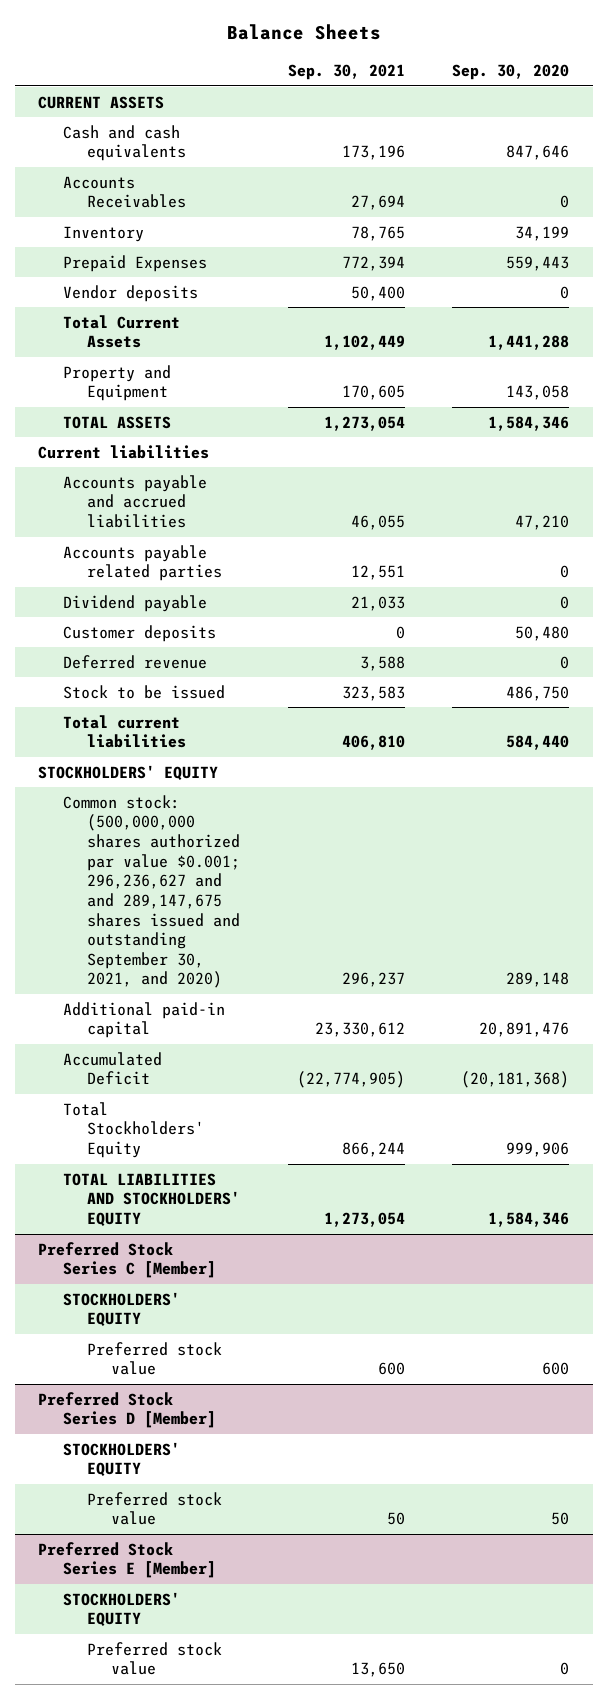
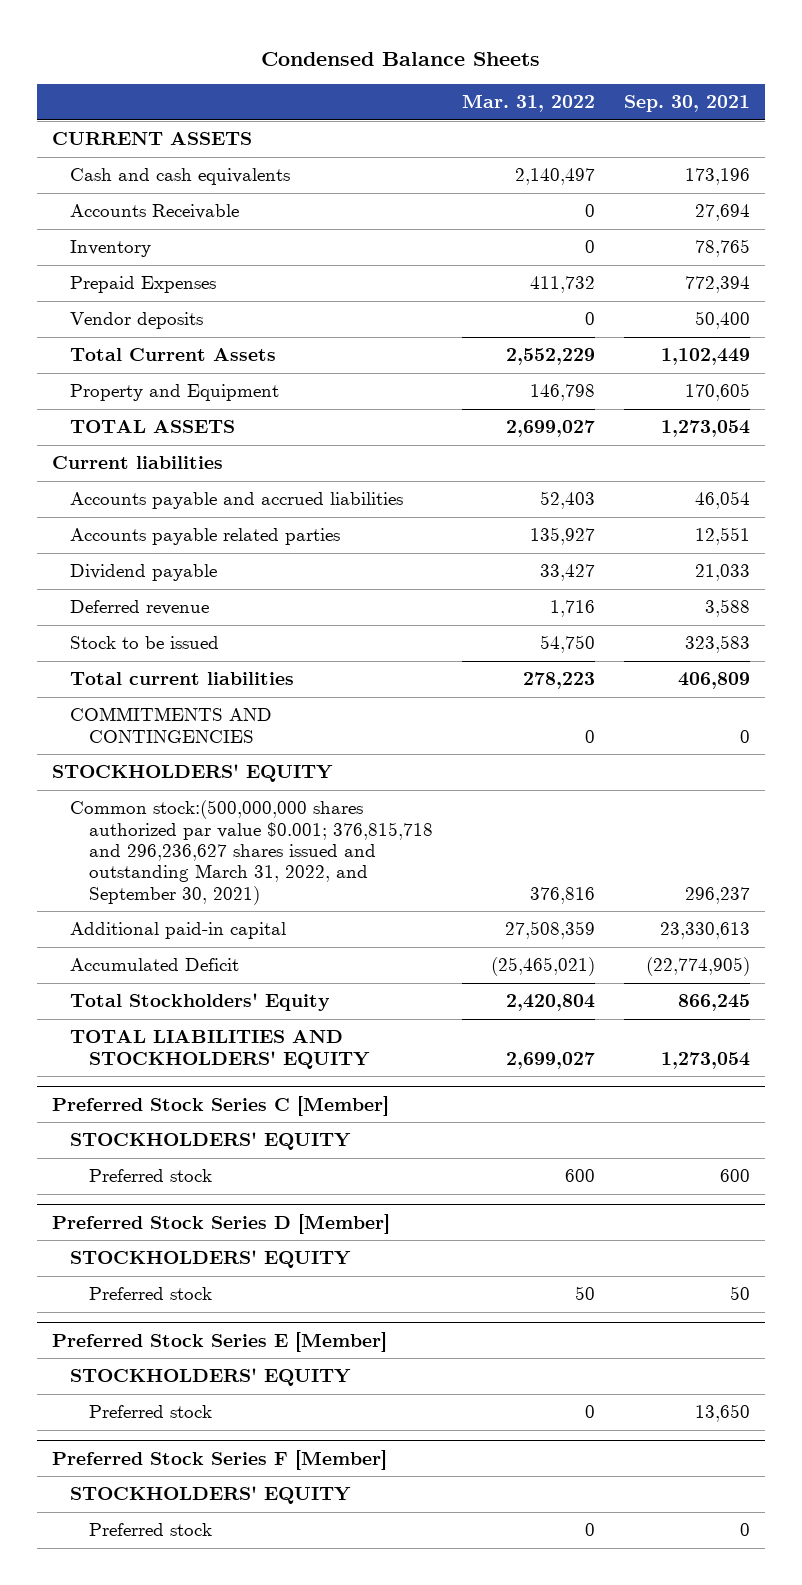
[226,24,381,41] Balance Sheets -> [261,51,541,66] Condensed Balance Sheets
[451,64,569,81] Sep. 30, 2020 -> none
none -> [461,94,595,113] Mar. 31, 2022
[62,175,187,209] Accounts Receivables -> [70,204,240,220] Accounts Receivable
[350,515,405,531] 46,055 -> [695,491,751,510] 46,054
[62,624,216,642] Customer deposits -> none
[341,735,405,751] 406,810 -> [678,672,751,690] 406,809
none -> [70,707,273,743] COMMITMENTS AND CONTINGENCIES
[62,794,241,989] Common stock: (500,000,000 shares authorized par value $0.001; 296,236,627 and and 289,147,675 shares issued and outstanding September 30, 2021, and 2020) -> [70,800,433,905] Common stock:(500,000,000 shares authorized par value $0.001; 376,815,718 and 296,236,627 shares issued and outstanding March 31, 2022, and September 30, 2021)
[314,1022,405,1038] 23,330,612 -> [660,922,751,940] 23,330,613
[341,1142,405,1158] 866,244 -> [678,994,751,1012] 866,245
[87,1341,223,1376] Preferred stock value -> [88,1169,212,1183] Preferred stock
[87,1491,223,1526] Preferred stock value -> [88,1287,212,1301] Preferred stock
[87,1641,223,1676] Preferred stock value -> [88,1405,212,1419] Preferred stock
none -> [51,1449,387,1470] Preferred Stock Series F [Member]
none -> [70,1486,352,1505] STOCKHOLDERS' EQUITY
none -> [88,1523,212,1537] Preferred stock

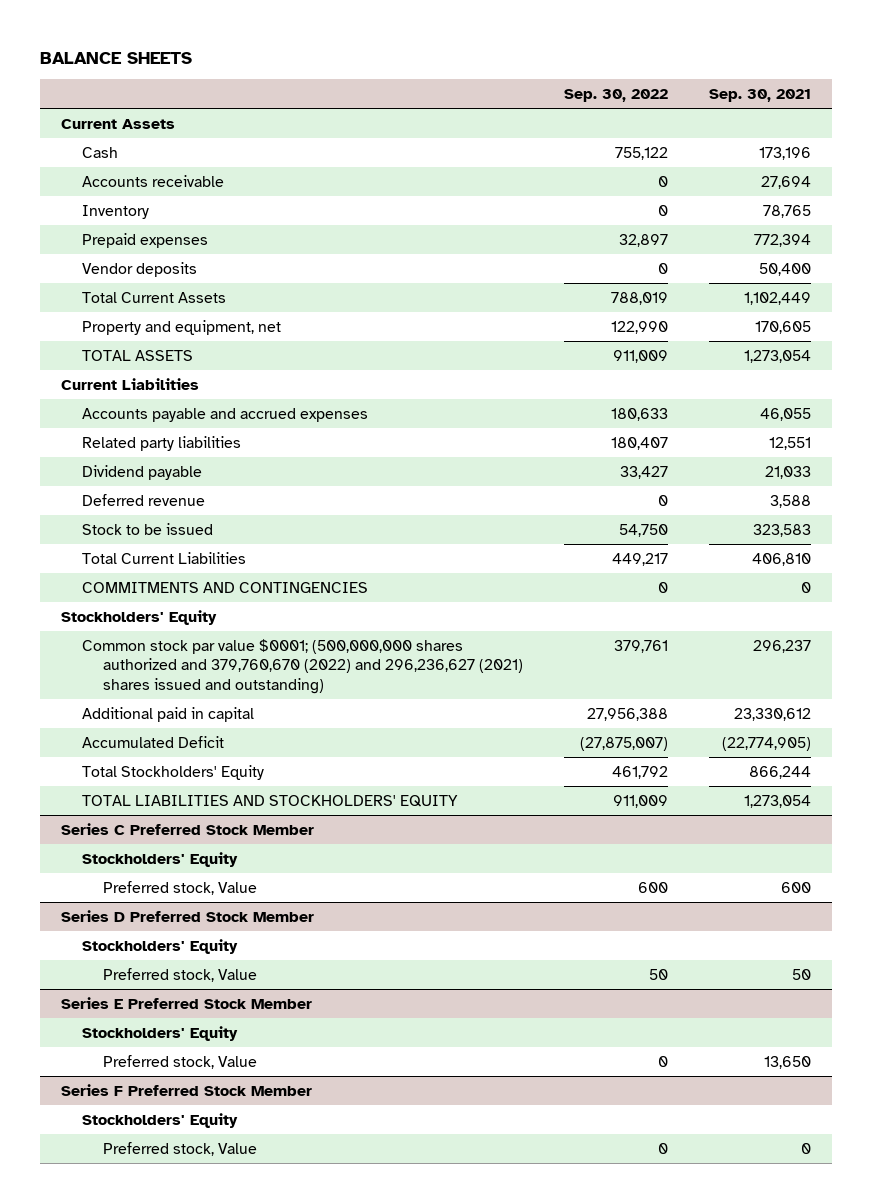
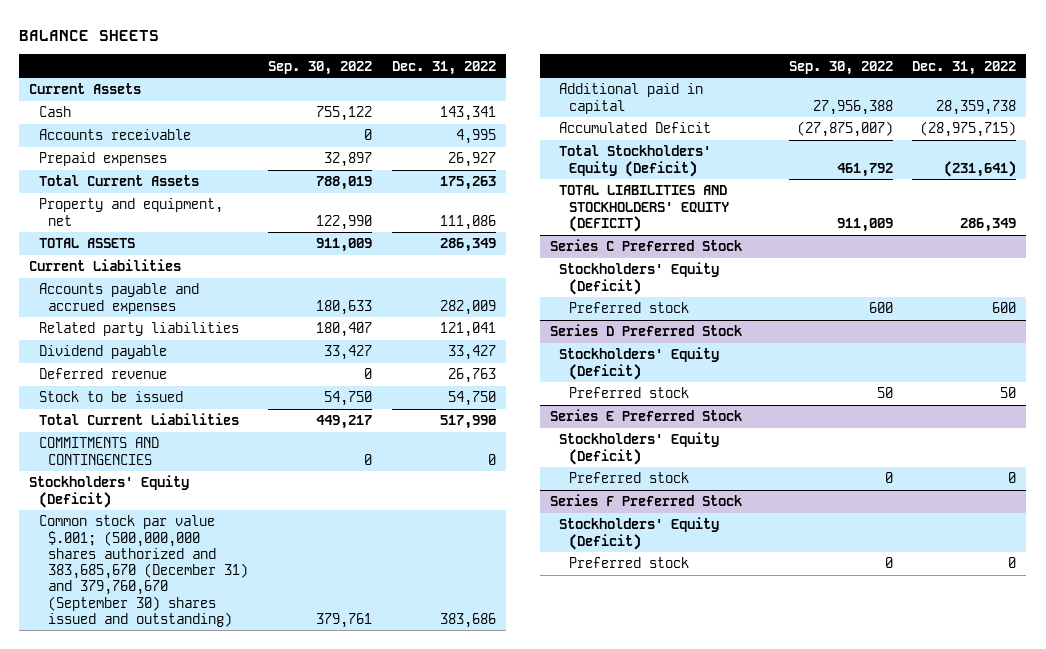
[709,89,812,103] Sep. 30, 2021 -> none
none -> [391,60,496,75] Dec. 31, 2022
[82,204,150,219] Inventory -> none
[82,261,198,277] Vendor deposits -> none
[60,609,217,625] Stockholders' Equity -> [29,475,190,508] Stockholders' Equity (Deficit)
[82,638,524,694] Common stock par value $0001; (500,000,000 shares authorized and 379,760,670 (2022) and 296,236,627 (2021) shares issued and outstanding) -> [38,515,249,627] Common stock par value $.001; (500,000,000 shares authorized and 383,685,670 (December 31) and 379,760,670 (September 30) shares issued and outstanding)
[82,764,265,780] Total Stockholders' Equity -> [559,145,712,177] Total Stockholders' Equity (Deficit)
[82,794,459,807] TOTAL LIABILITIES AND STOCKHOLDERS' EQUITY -> [559,185,729,232] TOTAL LIABILITIES AND STOCKHOLDERS' EQUITY (DEFICIT)
[60,822,314,835] Series C Preferred Stock Member -> [549,239,742,252] Series C Preferred Stock
[82,851,239,867] Stockholders' Equity -> [559,262,720,295] Stockholders' Equity (Deficit)
[103,880,258,895] Preferred stock, Value -> [568,302,689,314] Preferred stock
[60,909,314,922] Series D Preferred Stock Member -> [549,324,742,337] Series D Preferred Stock
[82,938,239,954] Stockholders' Equity -> [559,347,720,380] Stockholders' Equity (Deficit)
[103,967,258,982] Preferred stock, Value -> [568,387,689,399] Preferred stock
[60,996,312,1009] Series E Preferred Stock Member -> [549,409,742,422] Series E Preferred Stock
[82,1025,239,1041] Stockholders' Equity -> [559,432,720,465] Stockholders' Equity (Deficit)
[103,1054,258,1069] Preferred stock, Value -> [568,472,689,484] Preferred stock
[60,1083,312,1096] Series F Preferred Stock Member -> [549,494,742,507] Series F Preferred Stock
[82,1112,239,1128] Stockholders' Equity -> [559,517,720,550] Stockholders' Equity (Deficit)
[103,1141,258,1156] Preferred stock, Value -> [568,557,689,569] Preferred stock

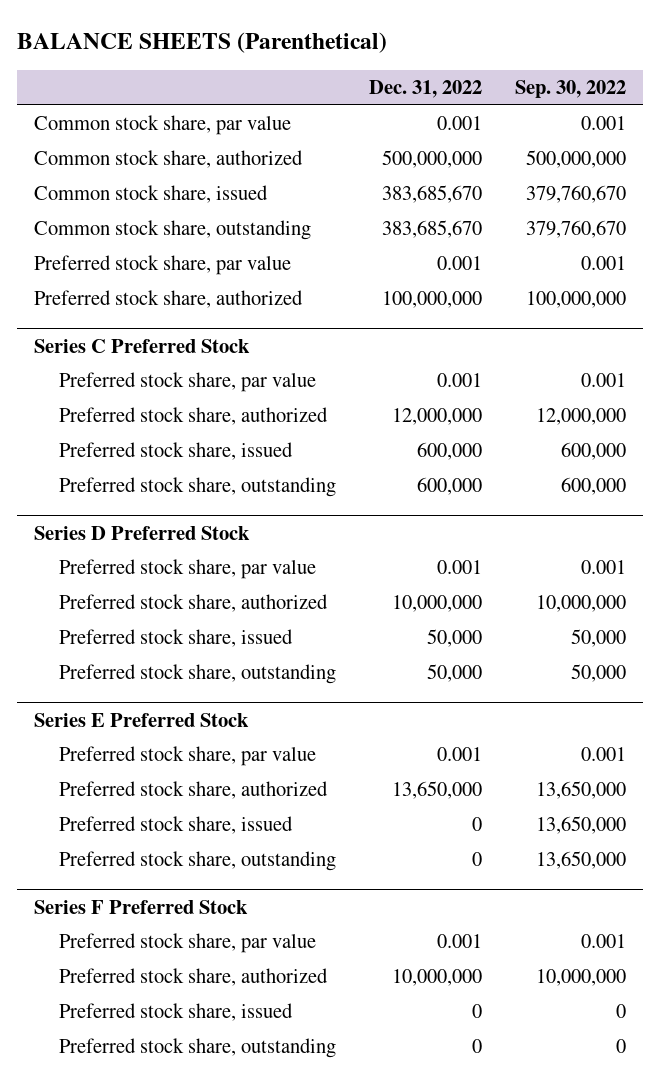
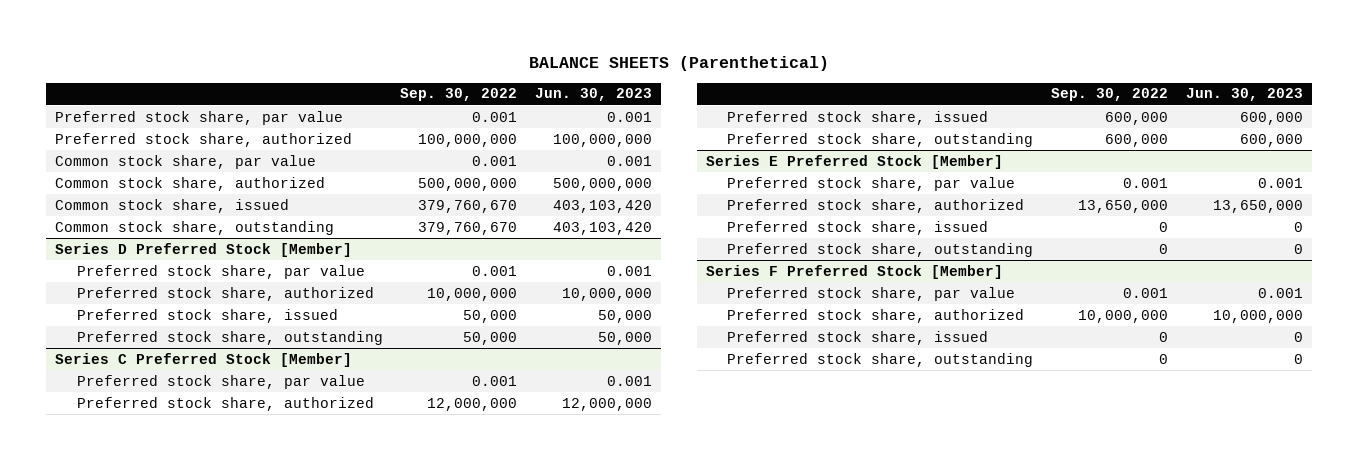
[369,80,483,99] Dec. 31, 2022 -> none
none -> [535,88,653,102] Jun. 30, 2023
none -> [55,110,344,125] Preferred stock share, par value
[33,290,303,309] Preferred stock share, authorized -> [55,132,353,147] Preferred stock share, authorized
none -> [55,242,353,257] Series D Preferred Stock [Member]
none -> [76,286,374,301] Preferred stock share, authorized
none -> [76,308,338,323] Preferred stock share, issued
none -> [76,330,383,345] Preferred stock share, outstanding
[33,338,250,353] Series C Preferred Stock -> [55,352,353,367] Series C Preferred Stock [Member]
[33,525,250,540] Series D Preferred Stock -> none
[58,559,316,580] Preferred stock share, par value -> none
[58,594,328,613] Preferred stock share, authorized -> none
[58,629,293,648] Preferred stock share, issued -> none
[58,664,336,685] Preferred stock share, outstanding -> none
[33,712,249,727] Series E Preferred Stock -> [705,154,1003,169] Series E Preferred Stock [Member]
[536,816,627,835] 13,650,000 -> [1159,221,1169,232] 0
[536,851,627,870] 13,650,000 -> [1159,243,1169,254] 0
[33,899,248,914] Series F Preferred Stock -> [705,264,1003,279] Series F Preferred Stock [Member]

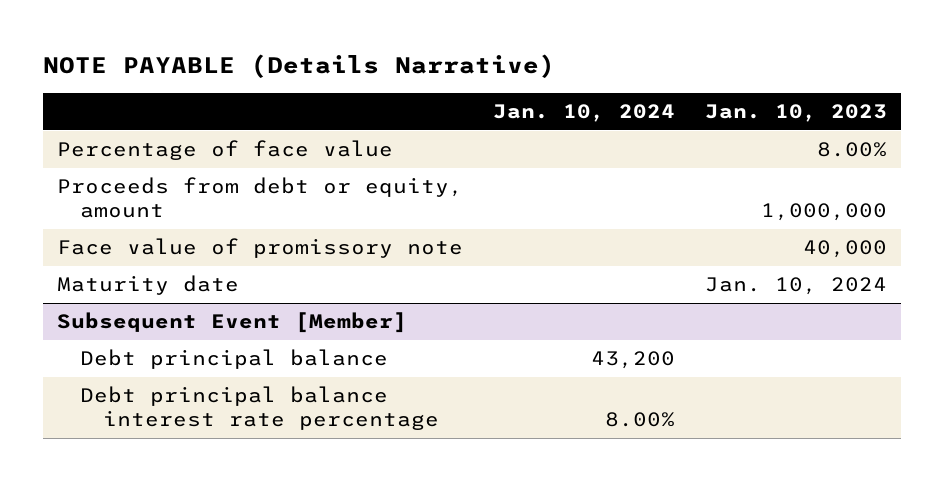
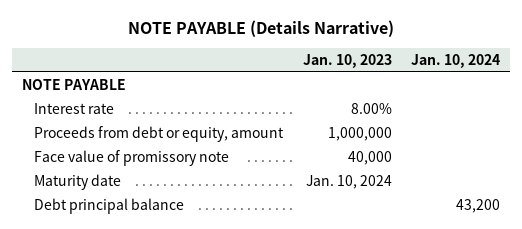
none -> [21,78,126,90] NOTE PAYABLE
[57,140,394,161] Percentage of face value -> [34,102,115,114] Interest rate
[57,312,408,334] Subsequent Event [Member] -> none
[80,386,439,431] Debt principal balance interest rate percentage -> none

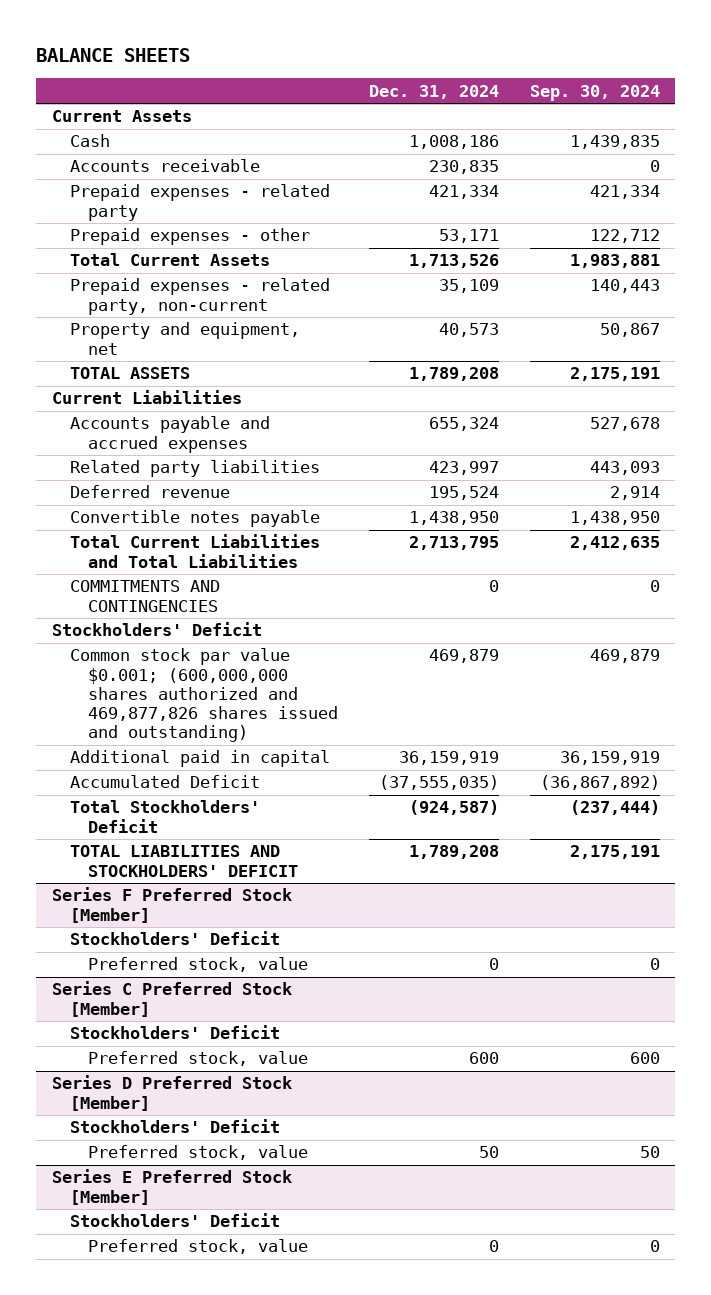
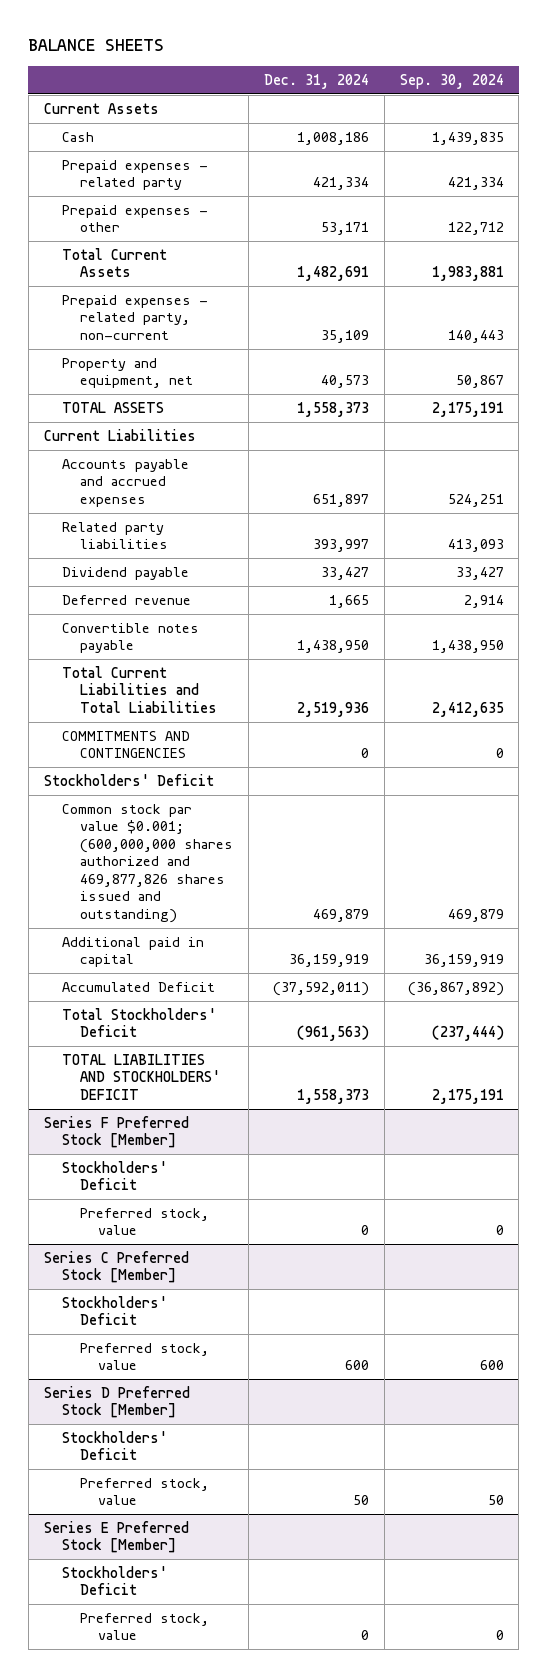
[69,159,260,173] Accounts receivable -> none
[408,254,499,269] 1,713,526 -> [296,266,369,282] 1,482,691
[408,367,499,382] 1,789,208 -> [296,401,369,417] 1,558,373
[428,417,499,432] 655,324 -> [312,493,369,507] 651,897
[589,417,660,432] 527,678 -> [447,493,504,507] 524,251
[428,461,499,476] 423,997 -> [312,539,369,553] 393,997
[589,461,660,476] 443,093 -> [447,539,504,553] 413,093
none -> [61,566,189,580] Dividend payable
[428,486,499,501] 195,524 -> [328,594,369,608] 1,665
[408,536,499,551] 2,713,795 -> [296,701,369,717] 2,519,936
[378,775,499,791] (37,555,035) -> [272,981,369,996] (37,592,011)
[408,800,499,816] (924,587) -> [296,1025,369,1042] (961,563)
[408,845,499,860] 1,789,208 -> [296,1088,369,1104] 1,558,373

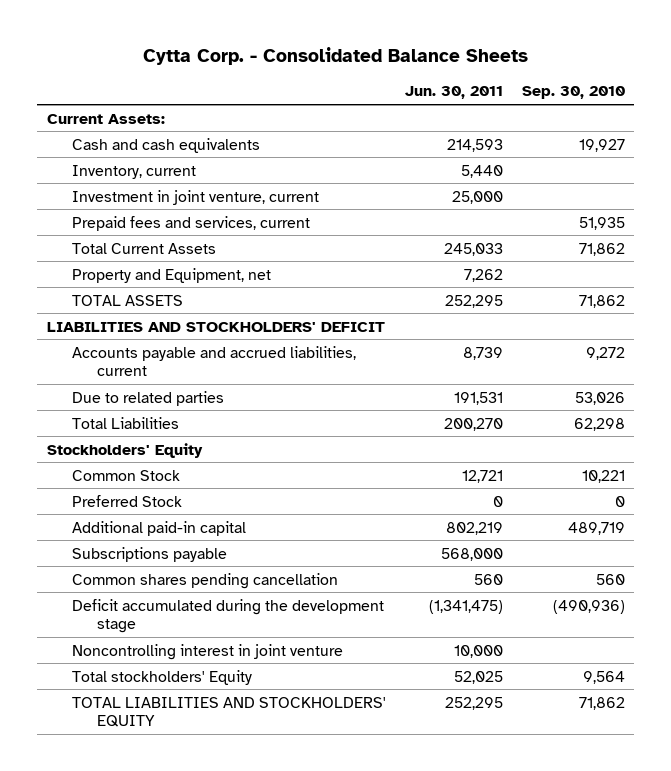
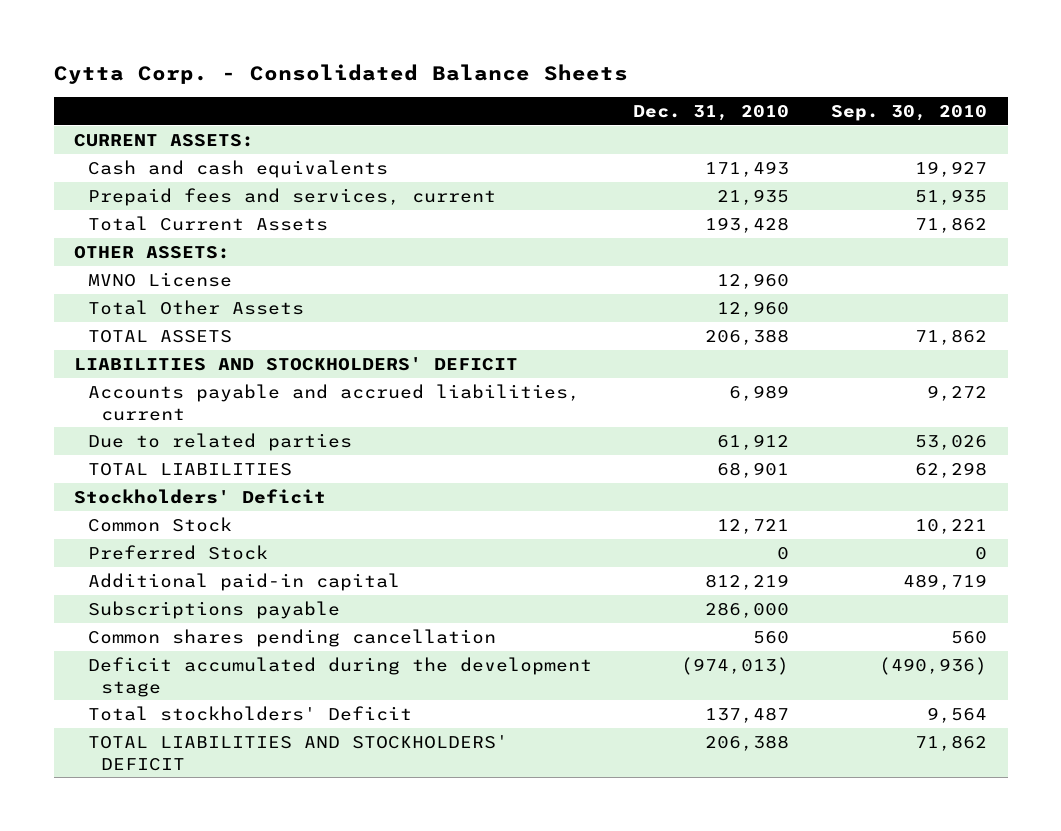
[404,86,503,100] Jun. 30, 2011 -> none
none -> [633,104,790,121] Dec. 31, 2010
[46,113,165,124] Current Assets: -> [74,133,255,147] CURRENT ASSETS:
[71,164,196,179] Inventory, current -> none
[71,189,319,205] Investment in joint venture, current -> none
[71,267,271,283] Property and Equipment, net -> none
none -> [74,245,231,259] OTHER ASSETS:
none -> [87,271,232,287] MVNO License
none -> [87,299,304,315] Total Other Assets
[46,442,203,458] Stockholders' Equity -> none
[71,416,179,429] Total Liabilities -> [87,462,292,476] TOTAL LIABILITIES
none -> [74,488,327,504] Stockholders' Deficit
[71,643,343,660] Noncontrolling interest in joint venture -> none
[71,669,252,685] Total stockholders' Equity -> [87,705,412,721] Total stockholders' Deficit
[71,696,386,728] TOTAL LIABILITIES AND STOCKHOLDERS' EQUITY -> [87,734,508,771] TOTAL LIABILITIES AND STOCKHOLDERS' DEFICIT

